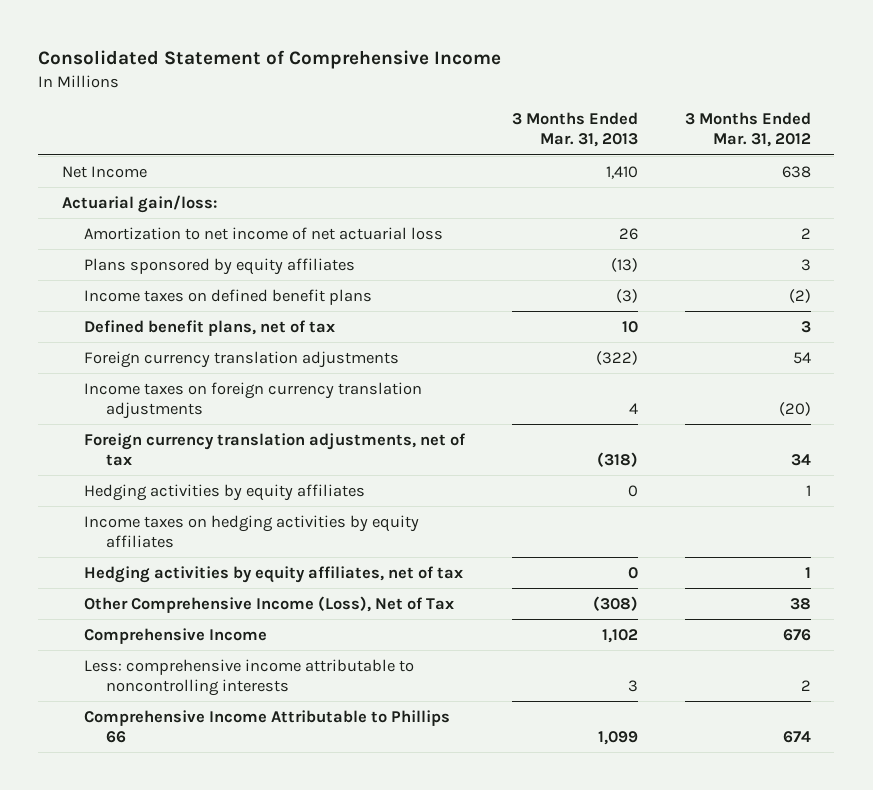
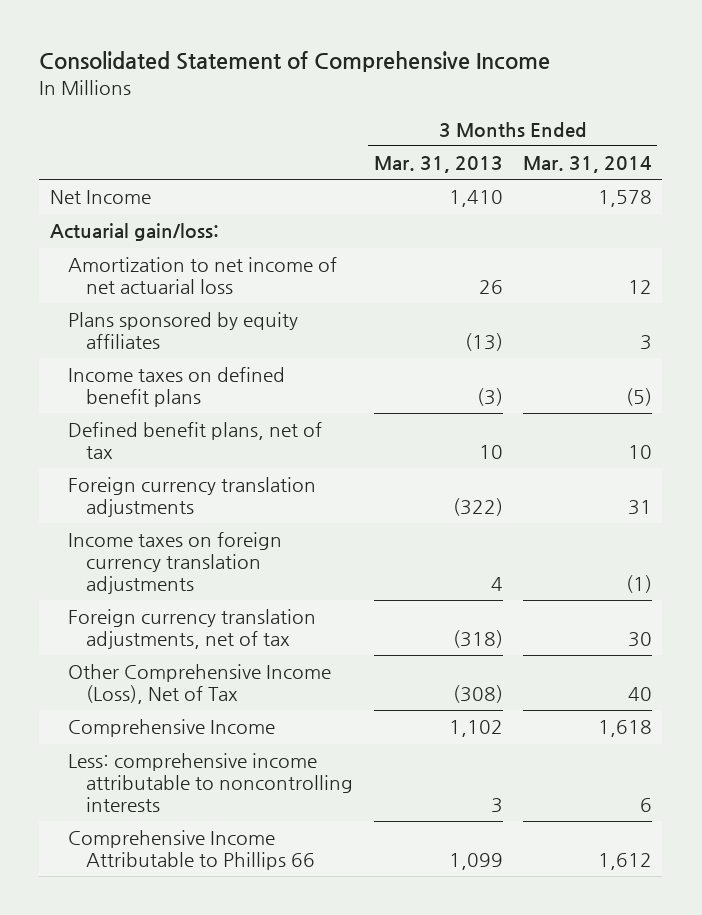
[684,112,811,148] 3 Months Ended Mar. 31, 2012 -> none
none -> [523,156,653,174] Mar. 31, 2014
[83,483,365,501] Hedging activities by equity affiliates -> none
[83,514,419,549] Income taxes on hedging activities by equity affiliates -> none
[83,565,463,583] Hedging activities by equity affiliates, net of tax -> none

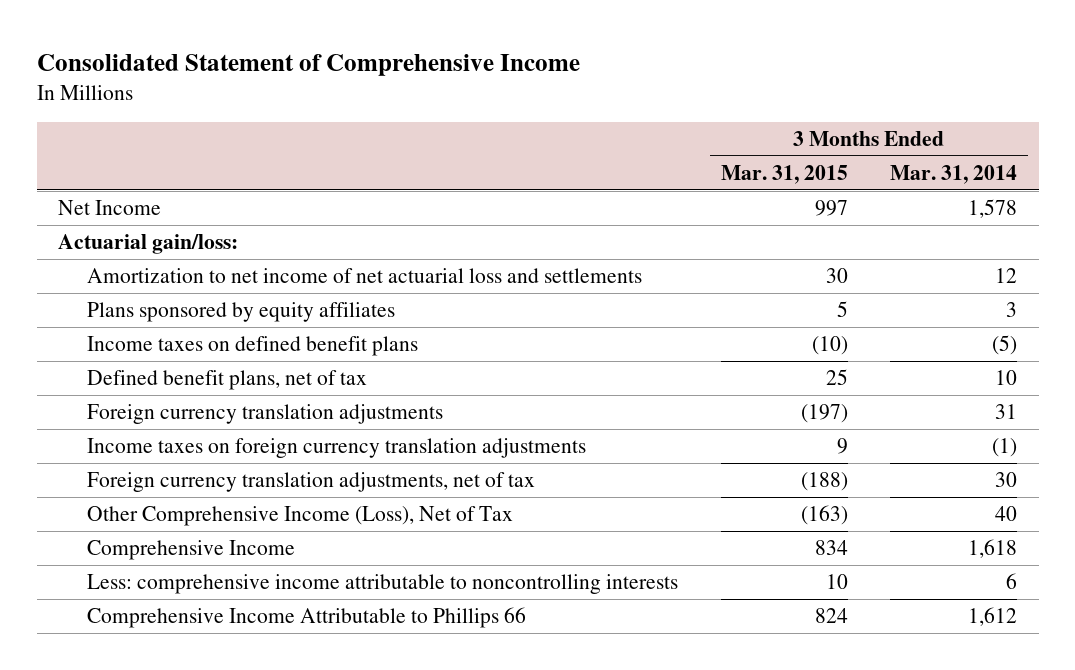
[373,156,503,174] Mar. 31, 2013 -> none
none -> [720,164,848,184] Mar. 31, 2015
[67,257,337,294] Amortization to net income of net actuarial loss -> [86,268,642,284] Amortization to net income of net actuarial loss and settlements

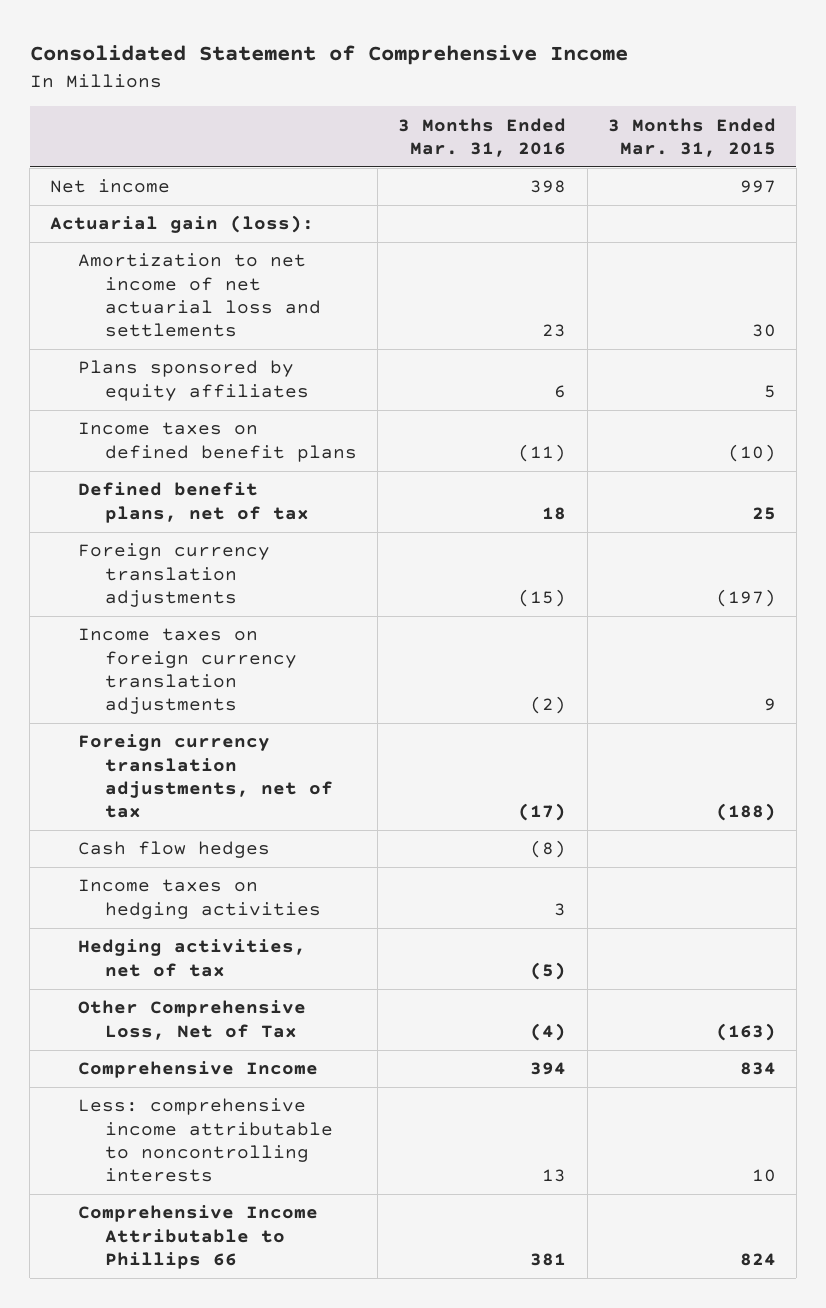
[890,164,1018,184] Mar. 31, 2014 -> none
none -> [398,117,567,157] 3 Months Ended Mar. 31, 2016
[58,200,162,216] Net Income -> [50,179,171,194] Net income
[58,234,239,255] Actuarial gain/loss: -> [50,215,315,234] Actuarial gain (loss):
none -> [77,841,270,859] Cash flow hedges
none -> [77,879,322,919] Income taxes on hedging activities
none -> [77,939,306,977] Hedging activities, net of tax
[86,506,513,527] Other Comprehensive Income (Loss), Net of Tax -> [77,1000,306,1040] Other Comprehensive Loss, Net of Tax

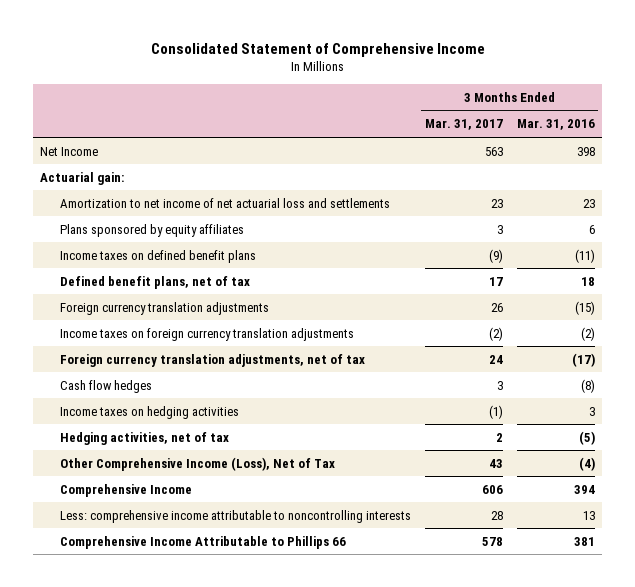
[607,117,776,157] 3 Months Ended Mar. 31, 2015 -> none
none -> [424,119,503,131] Mar. 31, 2017
[50,179,171,194] Net income -> [40,146,99,156] Net Income
[50,215,315,234] Actuarial gain (loss): -> [40,171,125,185] Actuarial gain:
[77,1000,306,1040] Other Comprehensive Loss, Net of Tax -> [59,456,335,471] Other Comprehensive Income (Loss), Net of Tax

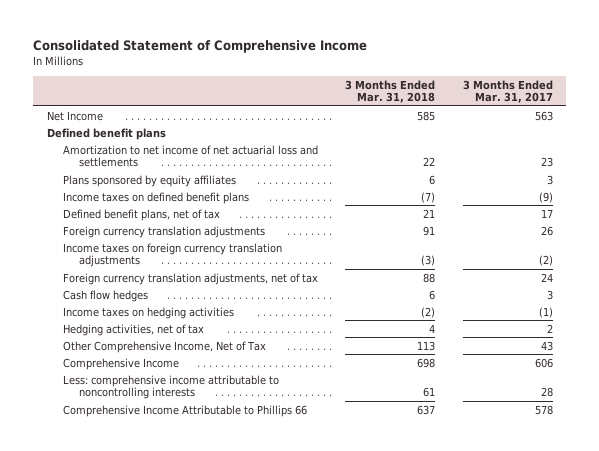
[516,119,595,131] Mar. 31, 2016 -> none
none -> [345,79,436,104] 3 Months Ended Mar. 31, 2018
[40,171,125,185] Actuarial gain: -> none
none -> [46,127,166,140] Defined benefit plans
[59,456,335,471] Other Comprehensive Income (Loss), Net of Tax -> [62,340,266,353] Other Comprehensive Income, Net of Tax

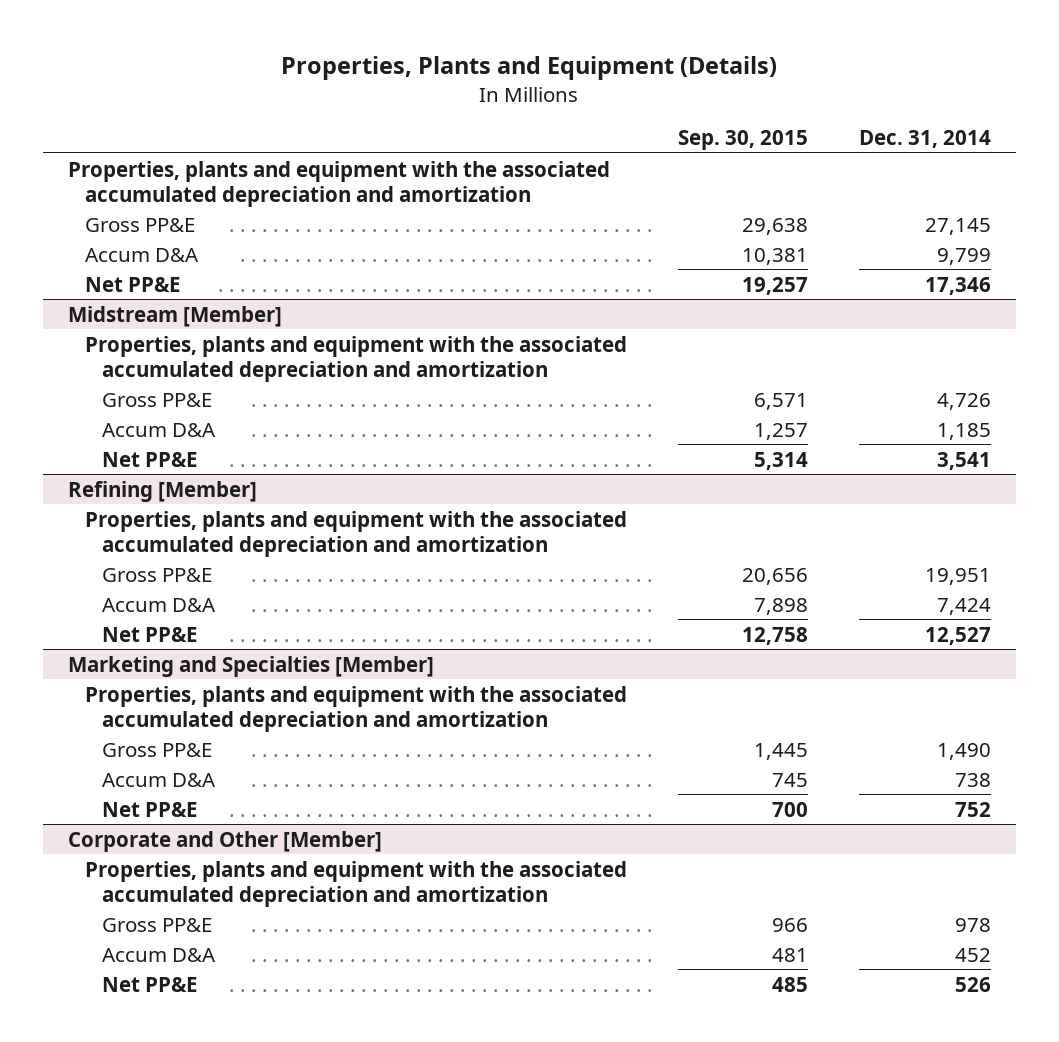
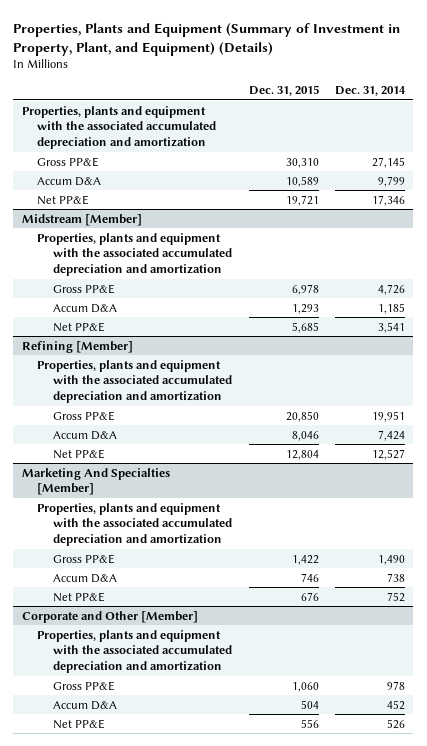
[281,56,778,81] Properties, Plants and Equipment (Details) -> [13,22,401,56] Properties, Plants and Equipment (Summary of Investment in Property, Plant, and Equipment) (Details)
[678,130,809,151] Sep. 30, 2015 -> none
none -> [248,85,319,97] Dec. 31, 2015
[67,655,434,677] Marketing and Specialties [Member] -> [21,467,170,496] Marketing And Specialties [Member]

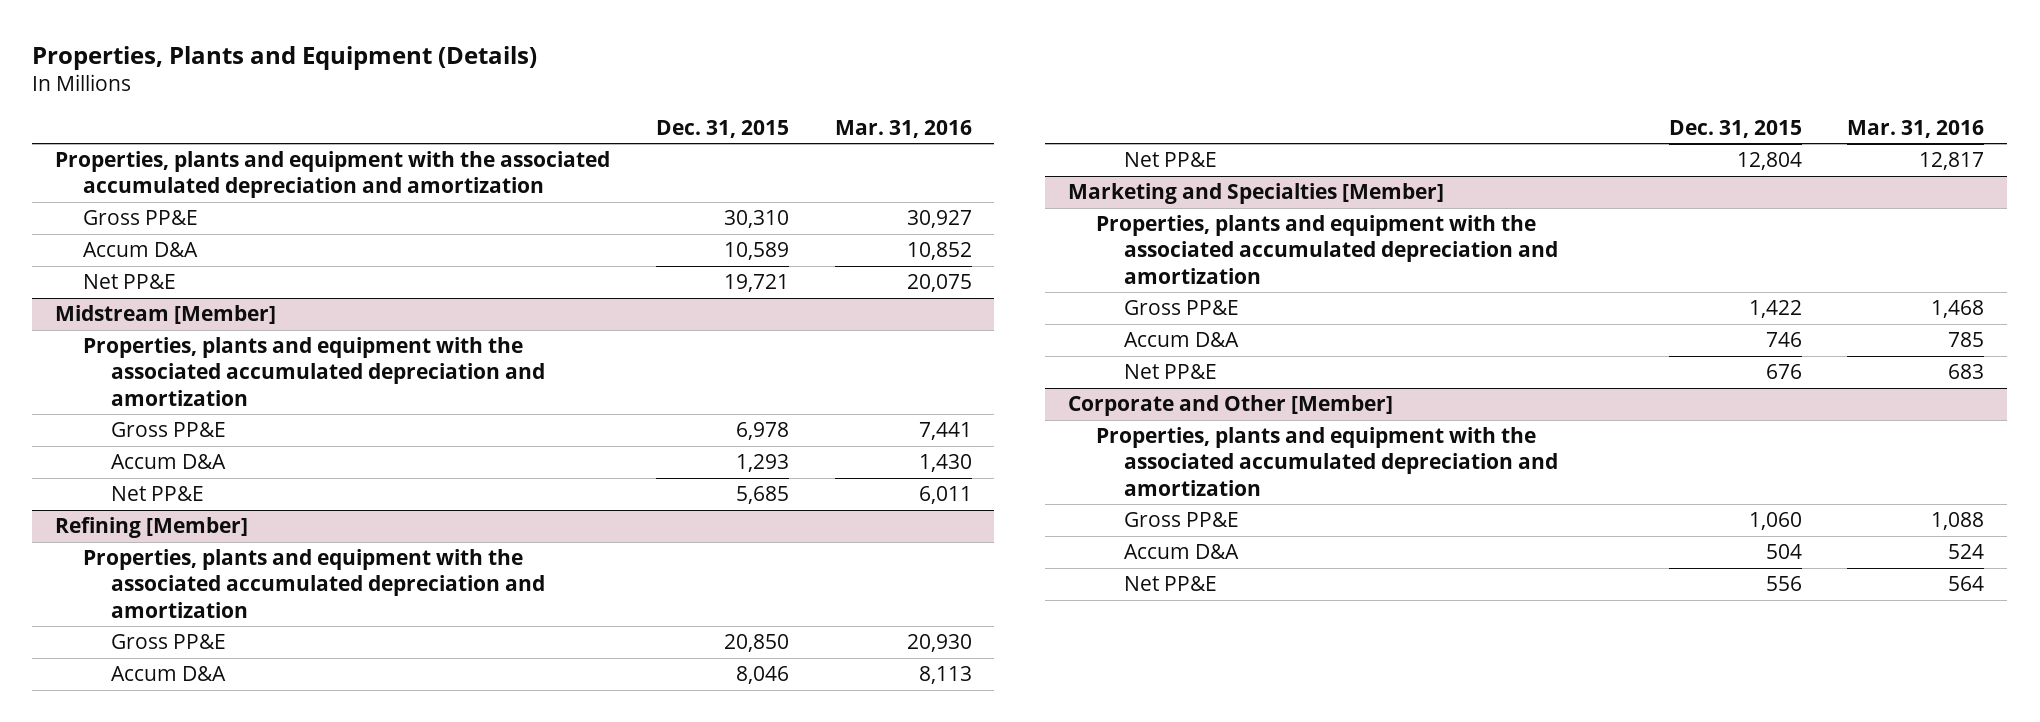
[13,22,401,56] Properties, Plants and Equipment (Summary of Investment in Property, Plant, and Equipment) (Details) -> [32,45,538,70] Properties, Plants and Equipment (Details)
[335,86,407,97] Dec. 31, 2014 -> none
none -> [834,119,972,138] Mar. 31, 2016
[21,467,170,496] Marketing And Specialties [Member] -> [1067,183,1444,205] Marketing and Specialties [Member]

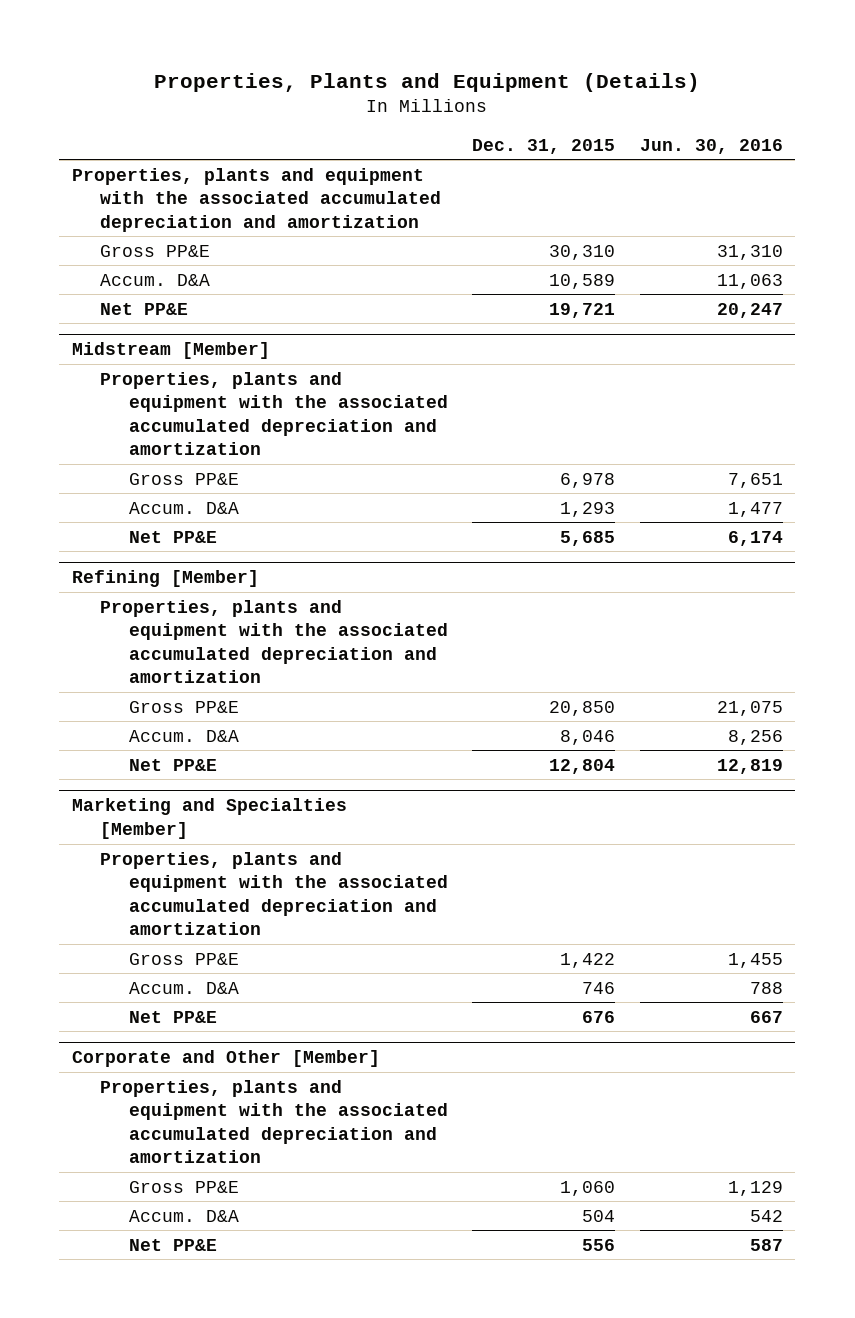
[834,119,972,138] Mar. 31, 2016 -> none
none -> [639,138,783,154] Jun. 30, 2016
[83,242,199,258] Accum D&A -> [100,273,211,286] Accum. D&A
[111,454,227,470] Accum D&A -> [129,501,240,514] Accum. D&A
[111,666,227,682] Accum D&A -> [129,729,240,742] Accum. D&A
[1123,332,1239,348] Accum D&A -> [129,981,240,994] Accum. D&A
[1123,544,1239,560] Accum D&A -> [129,1209,240,1222] Accum. D&A

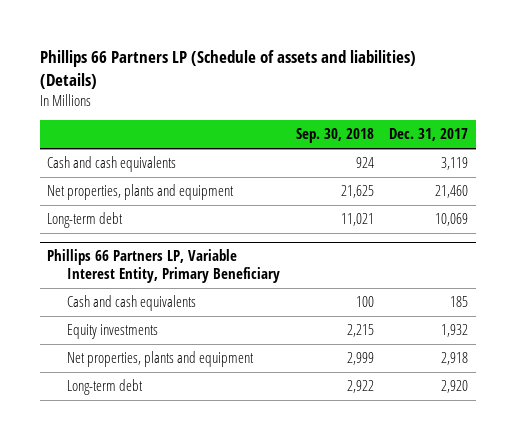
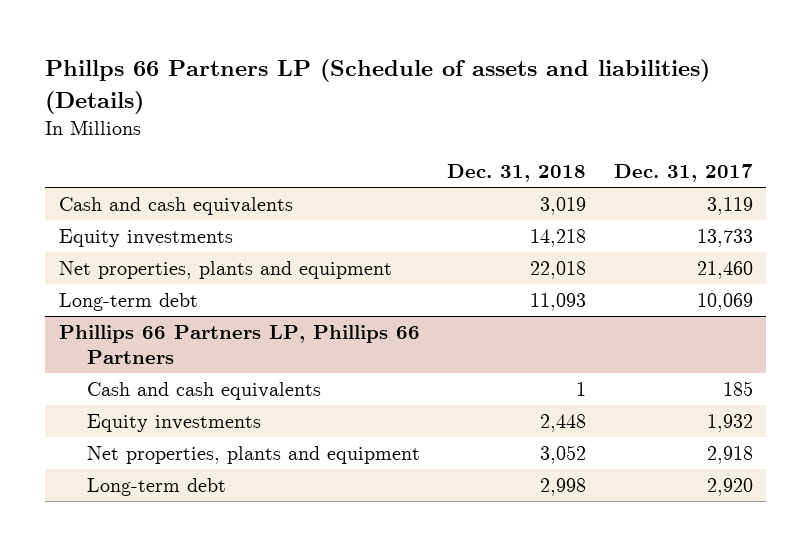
[39,49,416,89] Phillips 66 Partners LP (Schedule of assets and liabilities) (Details) -> [44,59,710,114] Phillps 66 Partners LP (Schedule of assets and liabilities) (Details)
[295,128,374,144] Sep. 30, 2018 -> none
none -> [447,164,587,183] Dec. 31, 2018
none -> [58,229,233,248] Equity investments
[47,249,281,284] Phillips 66 Partners LP, Variable Interest Entity, Primary Beneficiary -> none
none -> [58,325,420,365] Phillips 66 Partners LP, Phillips 66 Partners

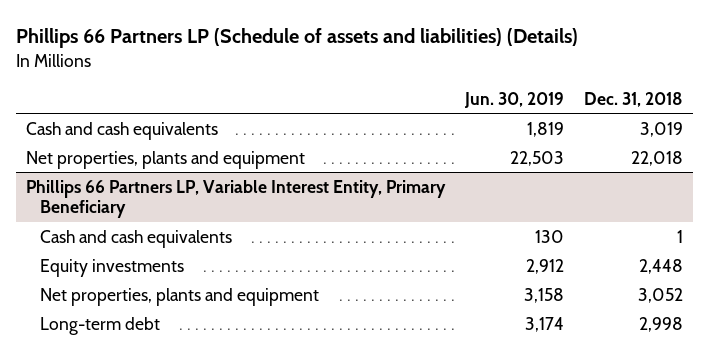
[44,59,710,114] Phillps 66 Partners LP (Schedule of assets and liabilities) (Details) -> [16,28,579,49] Phillips 66 Partners LP (Schedule of assets and liabilities) (Details)
[613,164,753,183] Dec. 31, 2017 -> none
none -> [463,91,564,108] Jun. 30, 2019
[58,229,233,248] Equity investments -> none
[58,293,198,312] Long-term debt -> none
[58,325,420,365] Phillips 66 Partners LP, Phillips 66 Partners -> none
none -> [26,179,447,219] Phillips 66 Partners LP, Variable Interest Entity, Primary Beneficiary

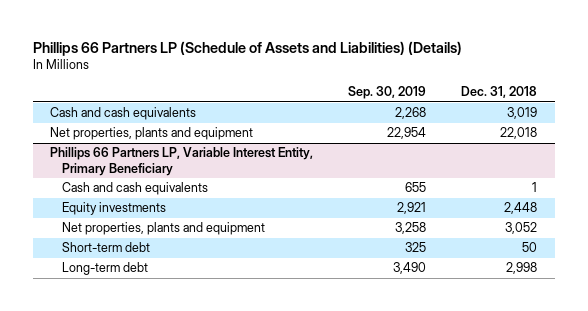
[16,28,579,49] Phillips 66 Partners LP (Schedule of assets and liabilities) (Details) -> [33,40,463,56] Phillips 66 Partners LP (Schedule of Assets and Liabilities) (Details)
[463,91,564,108] Jun. 30, 2019 -> none
none -> [348,86,427,100] Sep. 30, 2019
none -> [62,242,151,253] Short-term debt

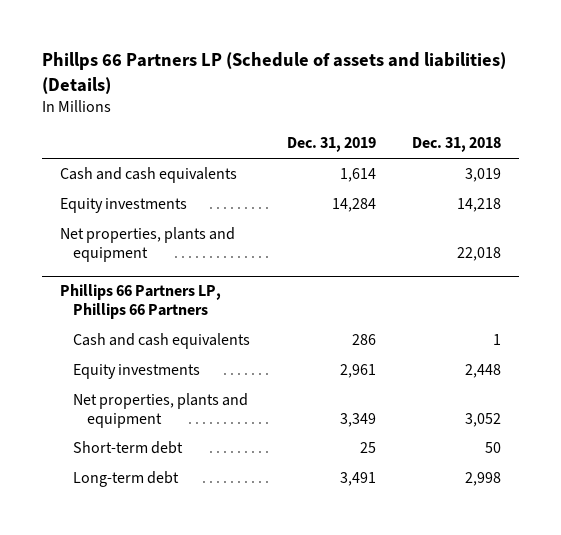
[33,40,463,56] Phillips 66 Partners LP (Schedule of Assets and Liabilities) (Details) -> [41,52,506,94] Phillps 66 Partners LP (Schedule of assets and liabilities) (Details)
[348,86,427,100] Sep. 30, 2019 -> none
none -> [286,137,376,153] Dec. 31, 2019
none -> [59,198,187,214] Equity investments
[50,147,314,176] Phillips 66 Partners LP, Variable Interest Entity, Primary Beneficiary -> none
none -> [59,284,221,320] Phillips 66 Partners LP, Phillips 66 Partners

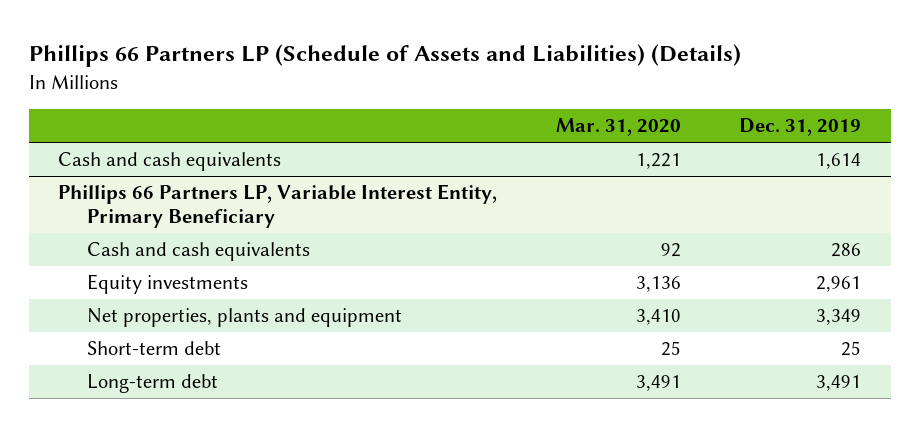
[41,52,506,94] Phillps 66 Partners LP (Schedule of assets and liabilities) (Details) -> [29,43,742,67] Phillips 66 Partners LP (Schedule of Assets and Liabilities) (Details)
[412,137,502,153] Dec. 31, 2018 -> none
none -> [555,118,681,137] Mar. 31, 2020
[59,198,187,214] Equity investments -> none
[59,227,235,262] Net properties, plants and equipment -> none
[59,284,221,320] Phillips 66 Partners LP, Phillips 66 Partners -> none
none -> [58,184,498,229] Phillips 66 Partners LP, Variable Interest Entity, Primary Beneficiary

